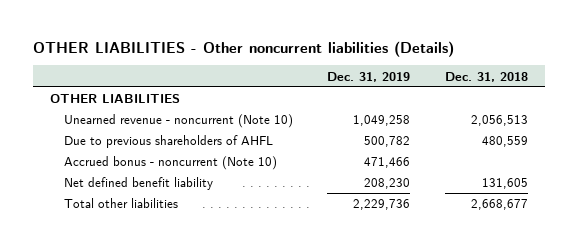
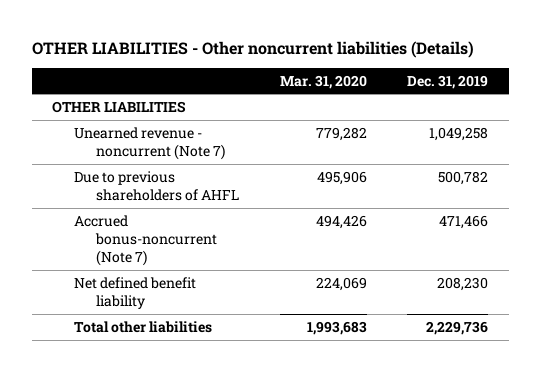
[444,71,528,82] Dec. 31, 2018 -> none
none -> [279,74,367,89] Mar. 31, 2020
[63,114,293,129] Unearned revenue - noncurrent (Note 10) -> [74,126,226,161] Unearned revenue - noncurrent (Note 7)
[63,156,277,171] Accrued bonus - noncurrent (Note 10) -> [74,214,218,267] Accrued bonus-noncurrent (Note 7)

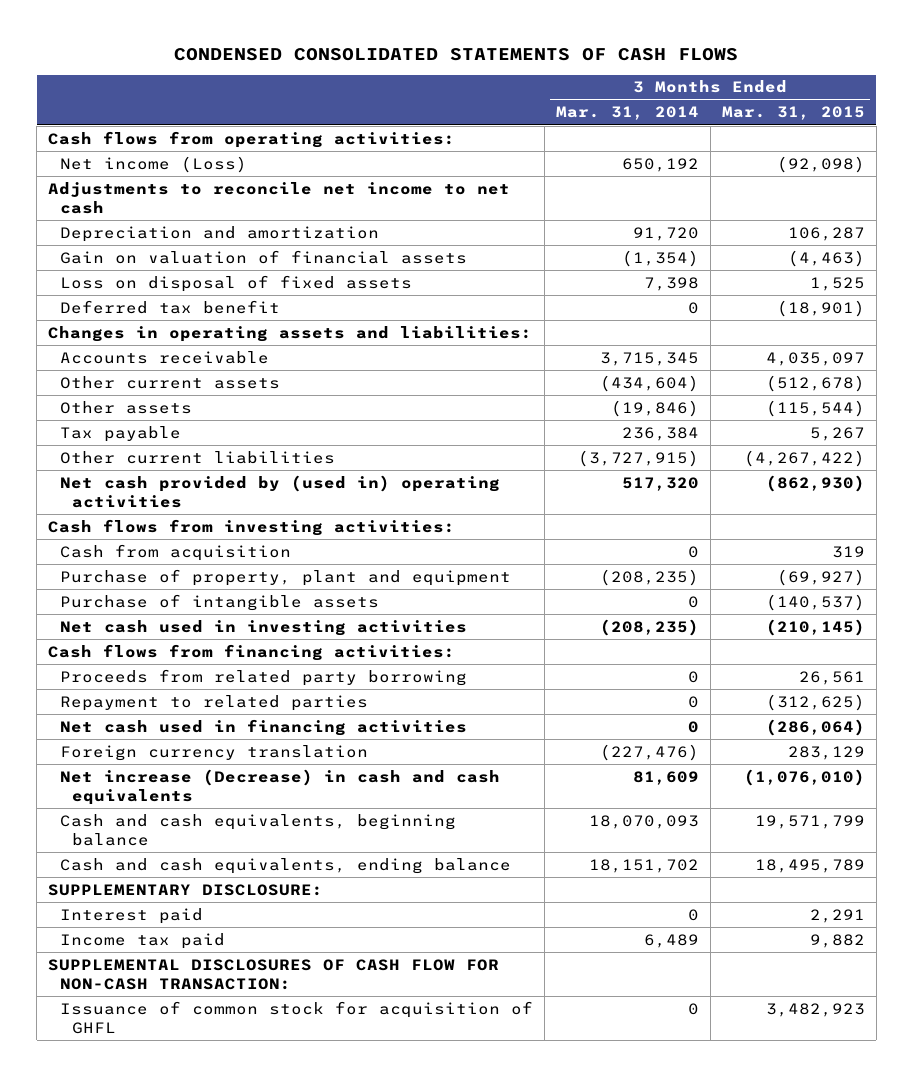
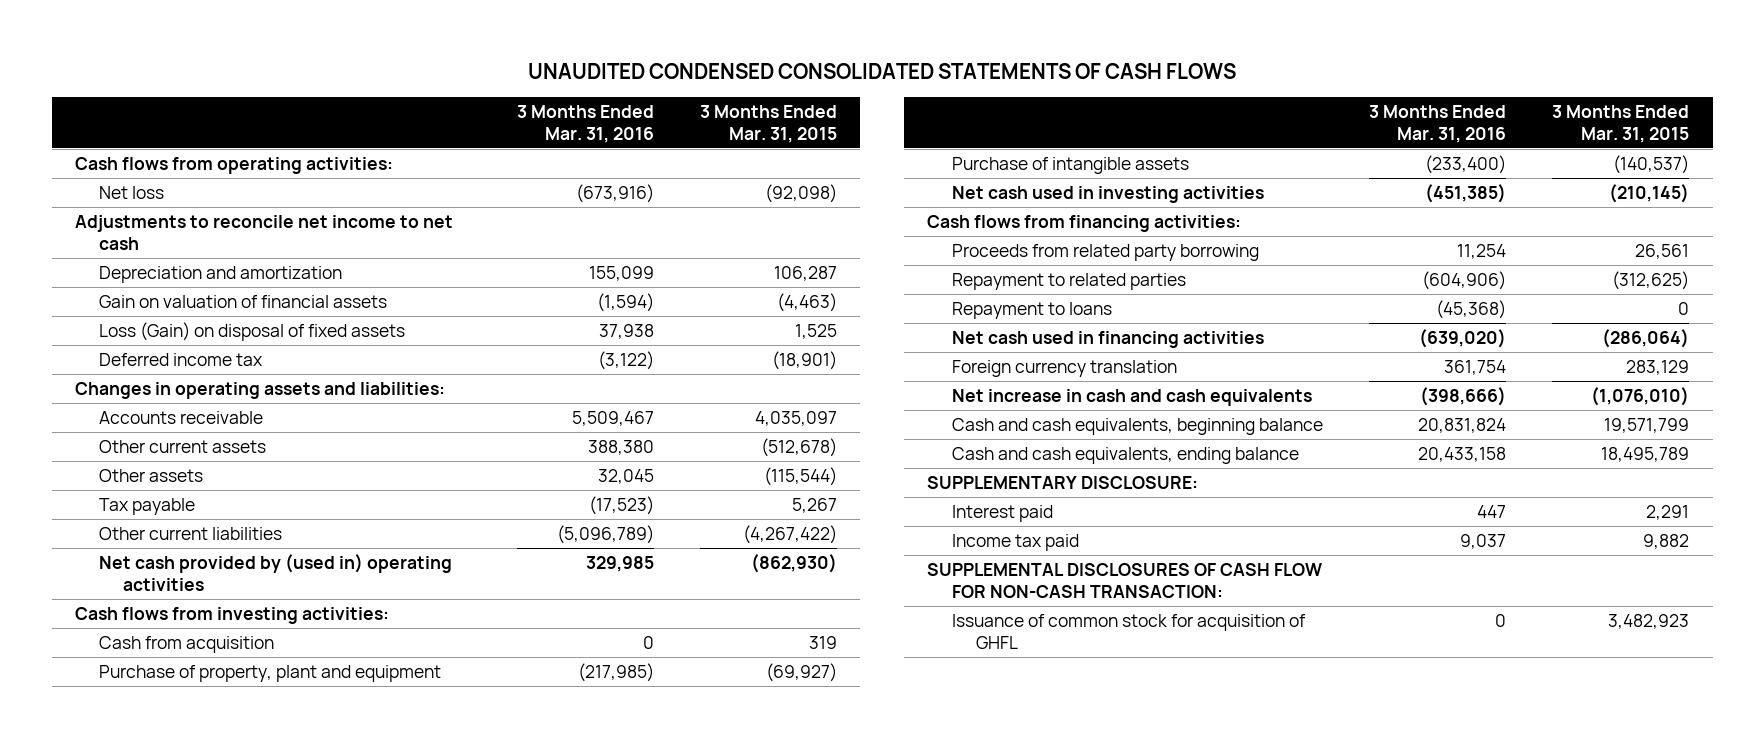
[174,47,739,61] CONDENSED CONSOLIDATED STATEMENTS OF CASH FLOWS -> [528,63,1237,80] UNAUDITED CONDENSED CONSOLIDATED STATEMENTS OF CASH FLOWS
[555,106,699,121] Mar. 31, 2014 -> none
none -> [516,104,654,143] 3 Months Ended Mar. 31, 2016
[59,155,247,173] Net income (Loss) -> [99,186,165,200] Net loss
[59,274,412,292] Loss on disposal of fixed assets -> [99,322,406,342] Loss (Gain) on disposal of fixed assets
[59,299,280,314] Deferred tax benefit -> [99,353,264,367] Deferred income tax
none -> [951,302,1112,320] Repayment to loans
[59,768,500,805] Net increase (Decrease) in cash and cash equivalents -> [951,389,1312,407] Net increase in cash and cash equivalents

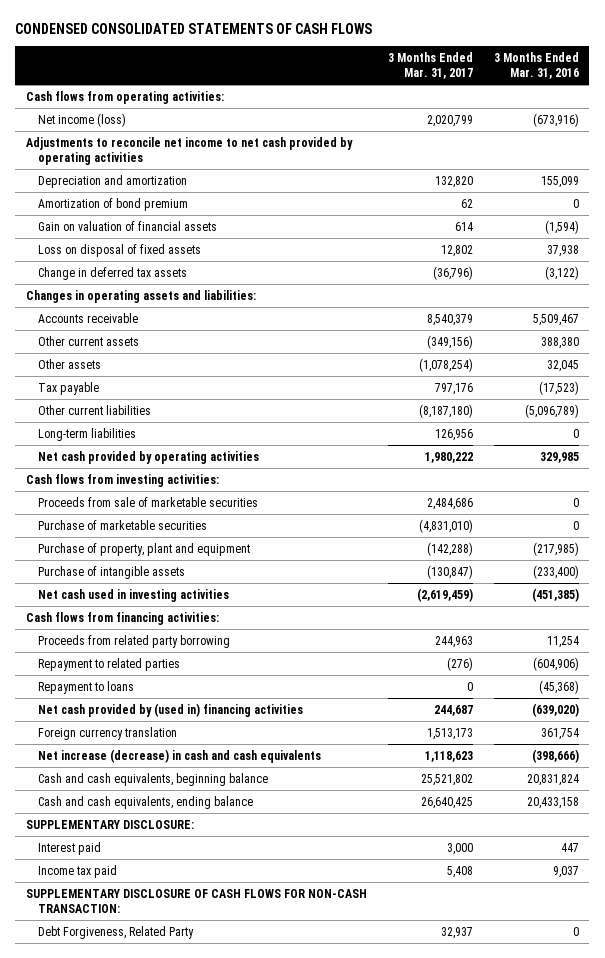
[528,63,1237,80] UNAUDITED CONDENSED CONSOLIDATED STATEMENTS OF CASH FLOWS -> [15,23,373,35] CONDENSED CONSOLIDATED STATEMENTS OF CASH FLOWS
[699,104,837,143] 3 Months Ended Mar. 31, 2015 -> none
none -> [387,52,473,80] 3 Months Ended Mar. 31, 2017
[99,186,165,200] Net loss -> [38,112,127,127] Net income (loss)
[74,215,453,250] Adjustments to reconcile net income to net cash -> [25,136,353,165] Adjustments to reconcile net income to net cash provided by operating activities
none -> [38,197,189,211] Amortization of bond premium
[99,322,406,342] Loss (Gain) on disposal of fixed assets -> [38,243,202,257] Loss on disposal of fixed assets
[99,353,264,367] Deferred income tax -> [38,266,188,280] Change in deferred tax assets
none -> [38,427,137,441] Long-term liabilities
[99,554,453,591] Net cash provided by (used in) operating activities -> [38,450,260,464] Net cash provided by operating activities
[99,636,275,654] Cash from acquisition -> none
none -> [38,496,259,507] Proceeds from sale of marketable securities
none -> [38,519,208,530] Purchase of marketable securities
[951,331,1264,349] Net cash used in financing activities -> [38,702,304,717] Net cash provided by (used in) financing activities
[951,389,1312,407] Net increase in cash and cash equivalents -> [38,748,322,763] Net increase (decrease) in cash and cash equivalents
[951,614,1306,649] Issuance of common stock for acquisition of GHFL -> none
[927,563,1323,598] SUPPLEMENTAL DISCLOSURES OF CASH FLOW FOR NON-CASH TRANSACTION: -> [25,888,367,913] SUPPLEMENTARY DISCLOSURE OF CASH FLOWS FOR NON-CASH TRANSACTION:
none -> [38,925,195,939] Debt Forgiveness, Related Party

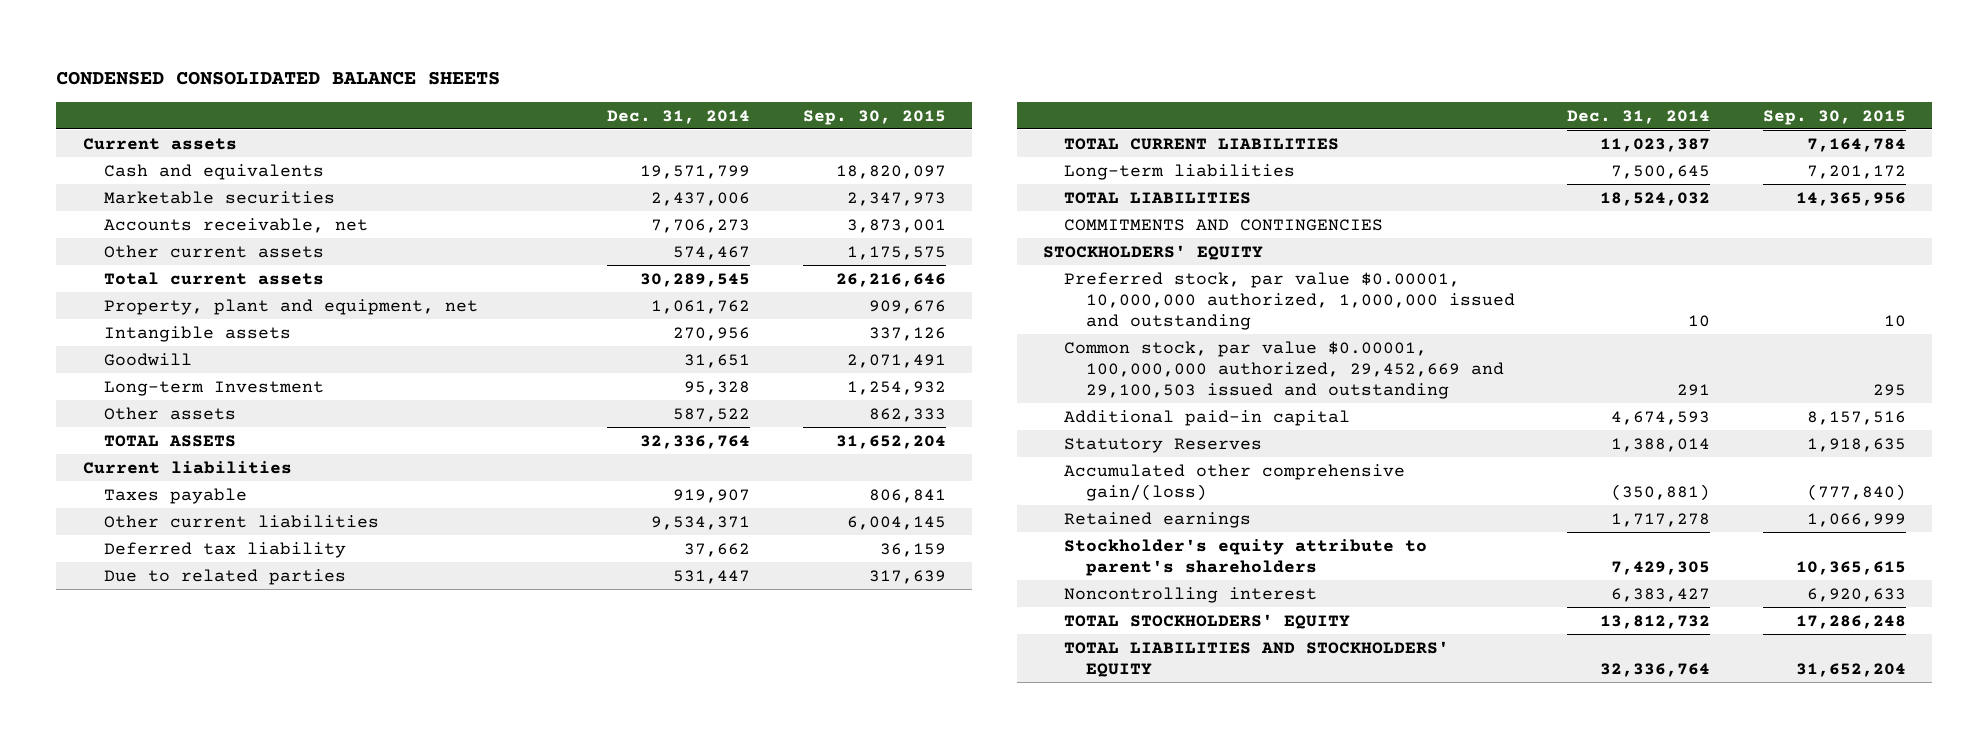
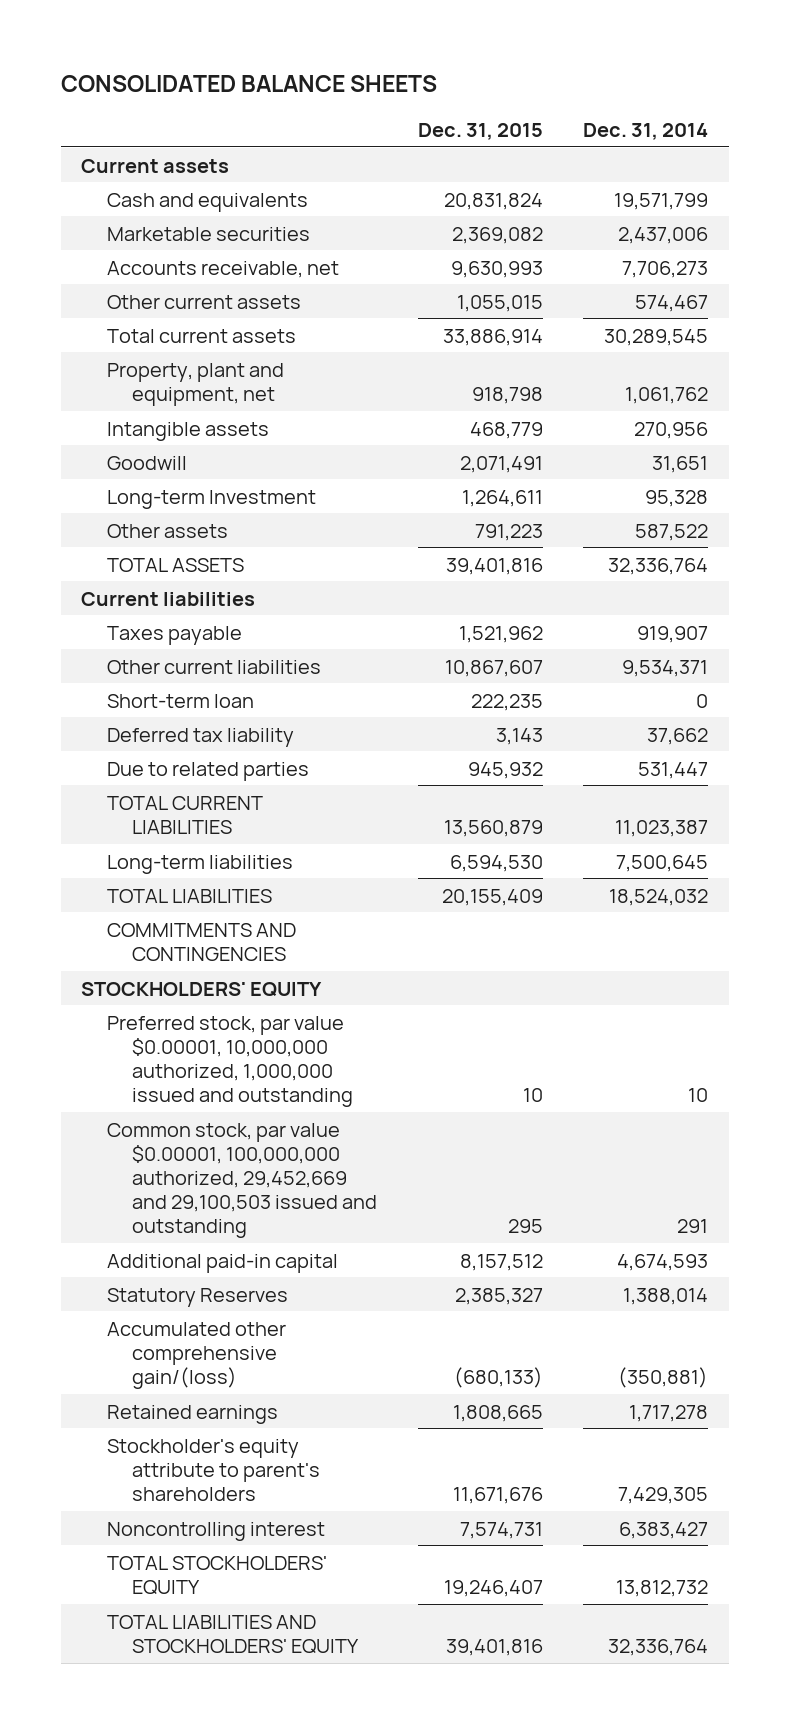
[56,71,501,86] CONDENSED CONSOLIDATED BALANCE SHEETS -> [60,75,437,93] CONSOLIDATED BALANCE SHEETS
[802,109,946,125] Sep. 30, 2015 -> none
none -> [417,122,543,140] Dec. 31, 2015
none -> [106,693,254,708] Short-term loan

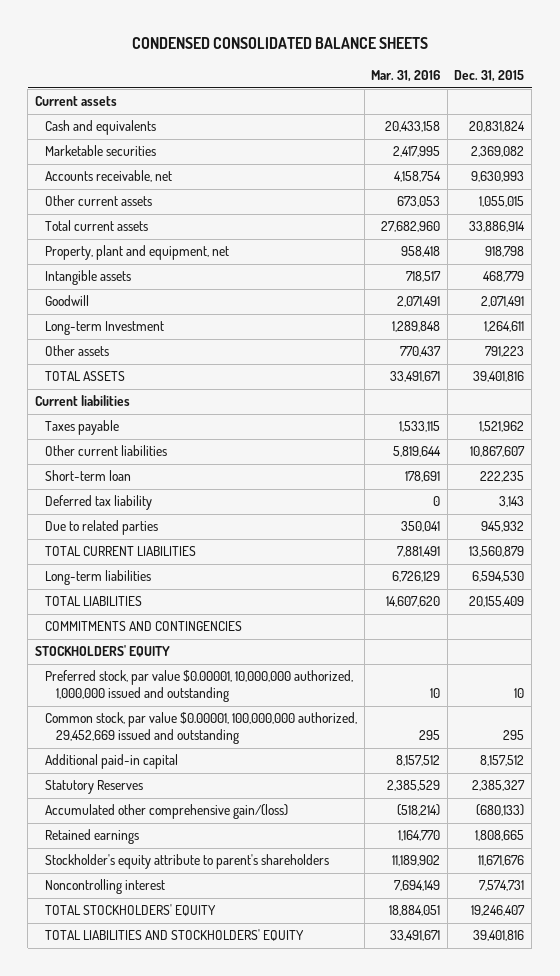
[60,75,437,93] CONSOLIDATED BALANCE SHEETS -> [131,36,428,49] CONDENSED CONSOLIDATED BALANCE SHEETS
[583,122,709,140] Dec. 31, 2014 -> none
none -> [371,69,441,82] Mar. 31, 2016
[106,1122,377,1239] Common stock, par value $0.00001, 100,000,000 authorized, 29,452,669 and 29,100,503 issued and outstanding -> [45,712,358,745] Common stock, par value $0.00001, 100,000,000 authorized, 29,452,669 issued and outstanding

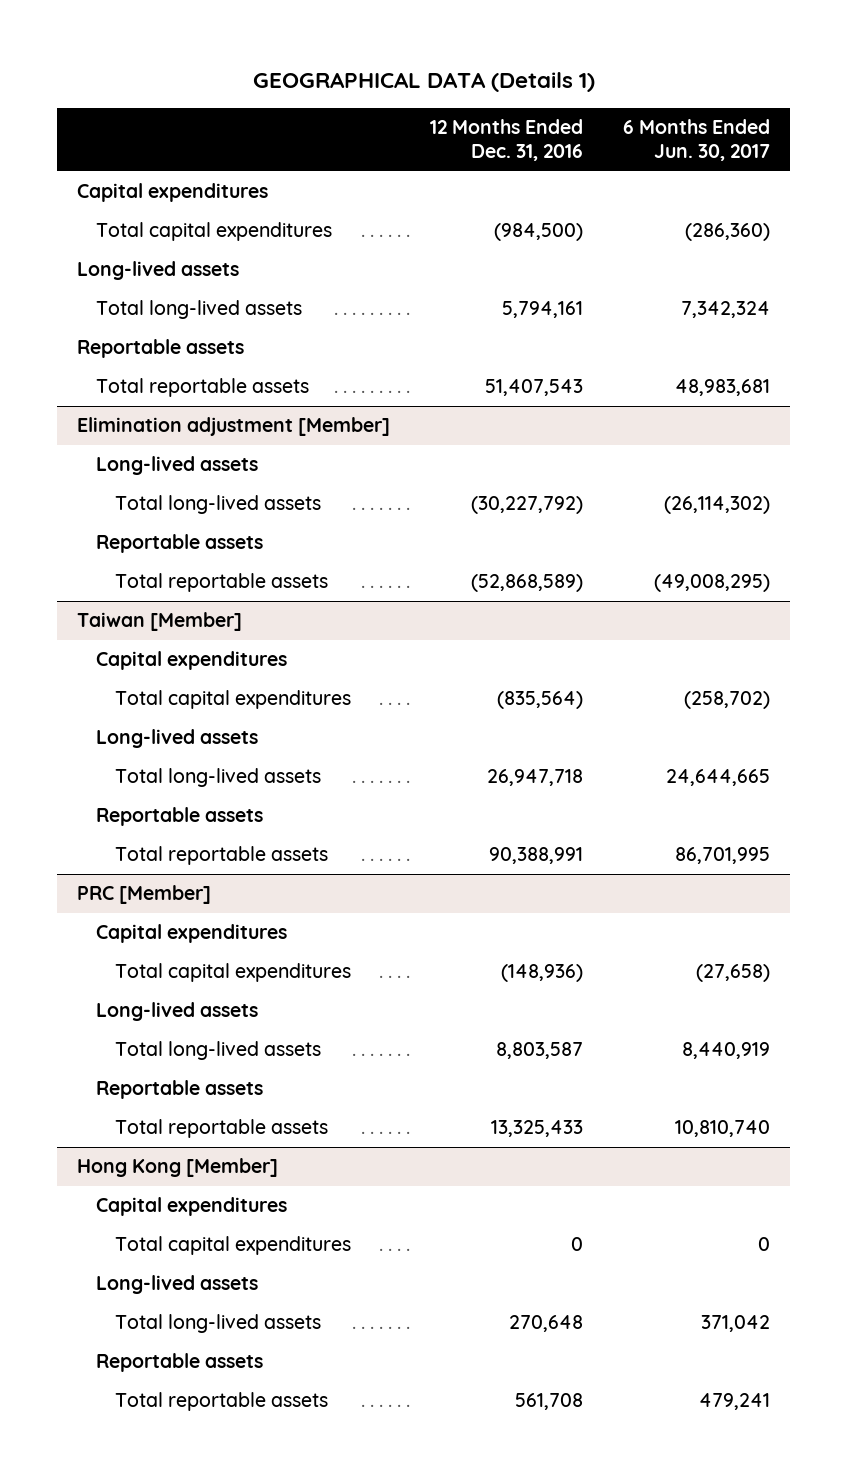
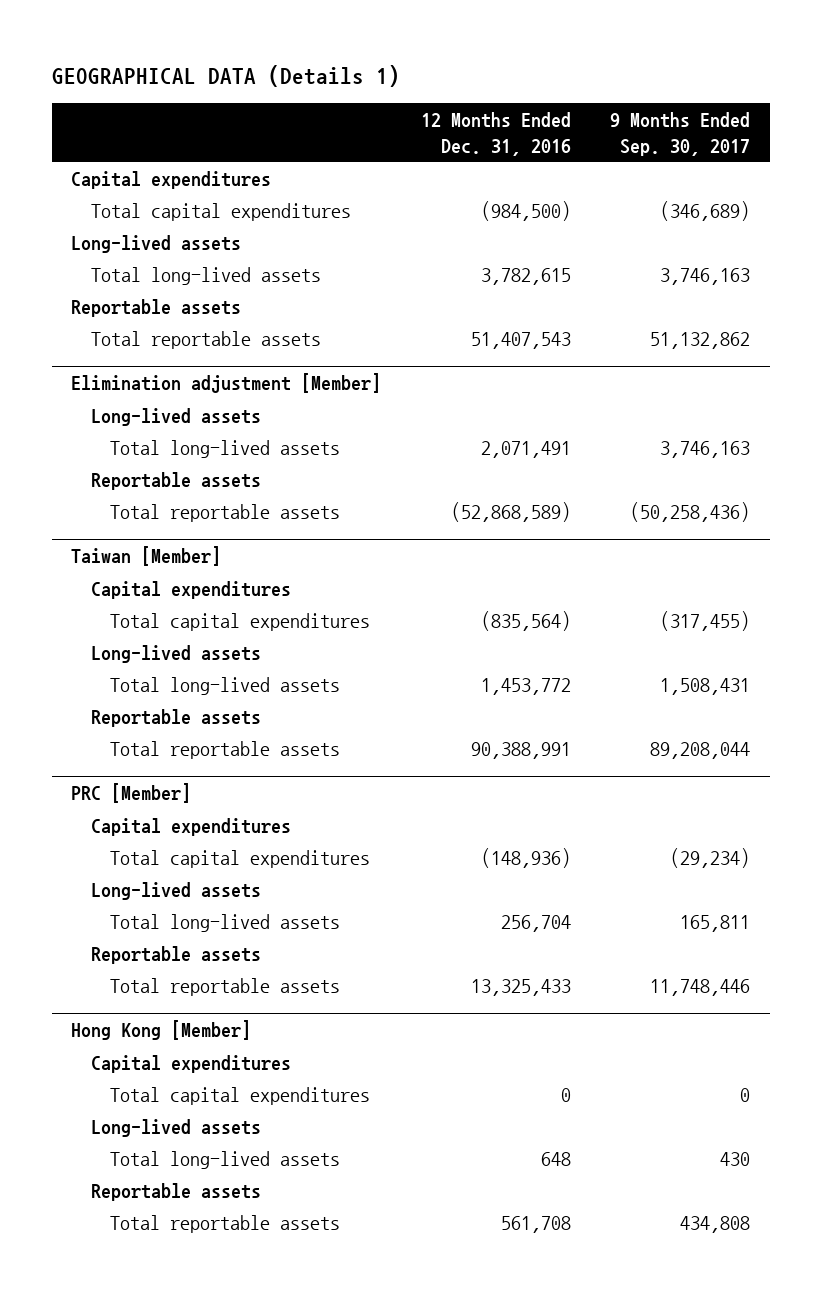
[622,119,770,162] 6 Months Ended Jun. 30, 2017 -> none
none -> [610,111,751,156] 9 Months Ended Sep. 30, 2017
[502,301,584,319] 5,794,161 -> [480,267,571,285] 3,782,615
[471,496,584,515] (30,227,792) -> [480,440,571,458] 2,071,491
[487,769,584,787] 26,947,718 -> [480,677,571,695] 1,453,772
[496,1042,584,1060] 8,803,587 -> [500,914,571,932] 256,704
[509,1315,584,1333] 270,648 -> [540,1151,571,1166] 648

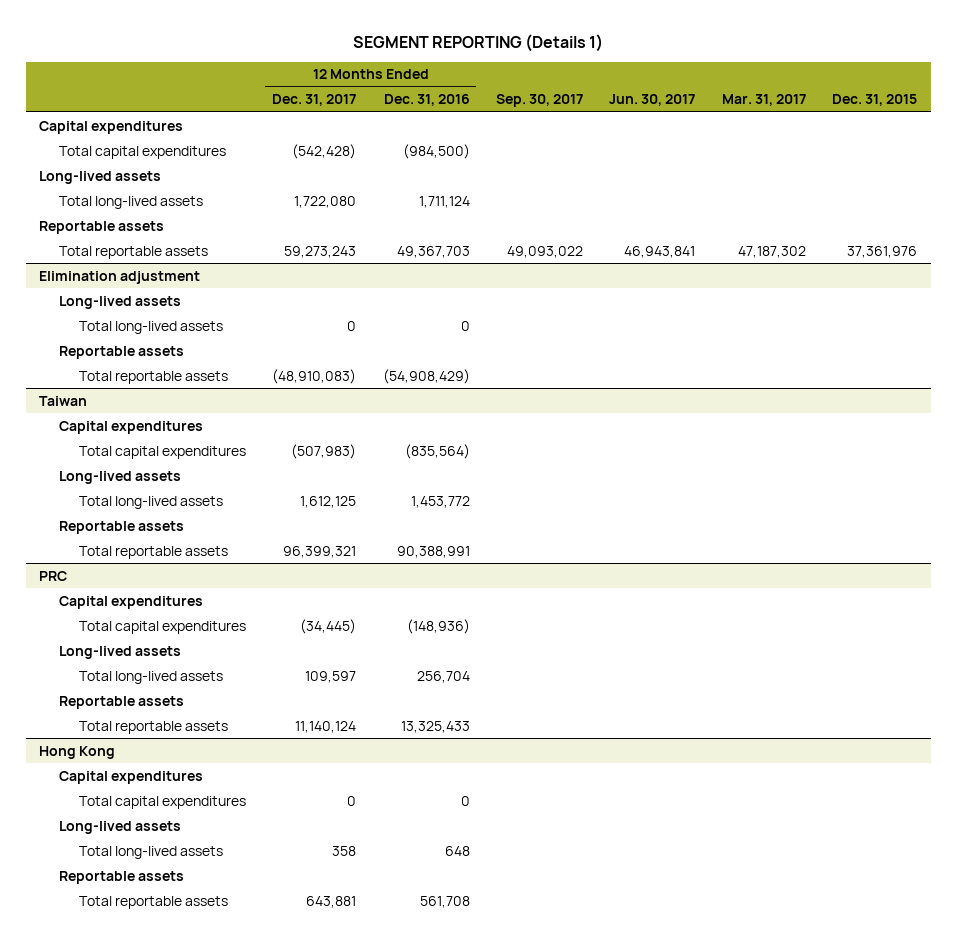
[51,65,400,88] GEOGRAPHICAL DATA (Details 1) -> [353,33,604,52] SEGMENT REPORTING (Details 1)
[610,111,751,156] 9 Months Ended Sep. 30, 2017 -> none
none -> [272,94,357,107] Dec. 31, 2017
none -> [496,94,584,108] Sep. 30, 2017
none -> [609,94,696,107] Jun. 30, 2017
none -> [721,94,806,107] Mar. 31, 2017
none -> [832,94,918,107] Dec. 31, 2015
[480,267,571,285] 3,782,615 -> [418,195,470,208] 1,711,124
[470,331,571,349] 51,407,543 -> [396,245,470,258] 49,367,703
[71,373,382,394] Elimination adjustment [Member] -> [38,270,200,284] Elimination adjustment
[480,440,571,458] 2,071,491 -> [460,320,470,331] 0
[450,501,571,522] (52,868,589) -> [382,368,470,384] (54,908,429)
[71,546,222,567] Taiwan [Member] -> [38,395,87,406] Taiwan
[71,783,192,804] PRC [Member] -> [38,570,67,581] PRC
[71,1020,252,1041] Hong Kong [Member] -> [38,745,115,759] Hong Kong

